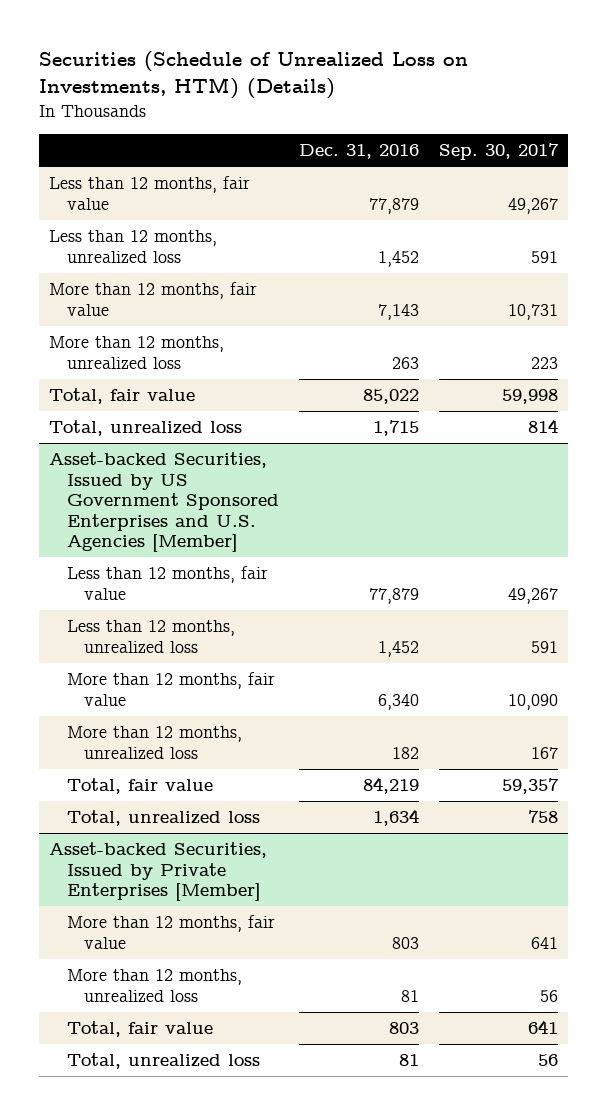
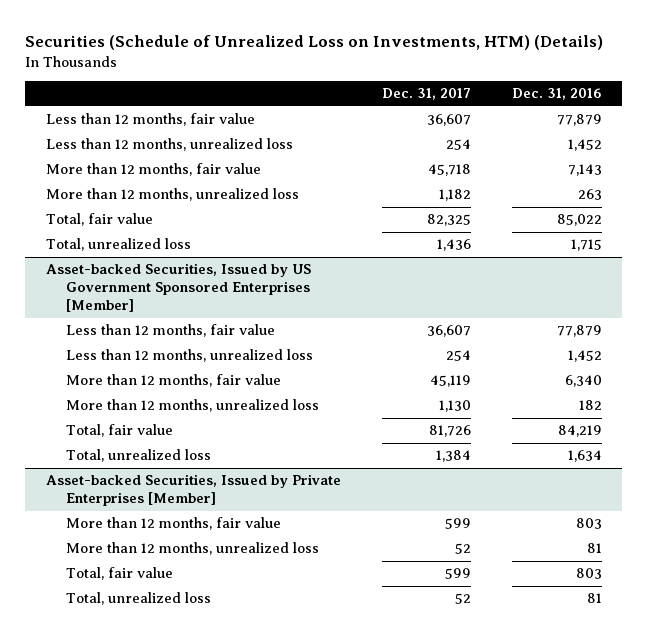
[438,143,559,161] Sep. 30, 2017 -> none
none -> [381,88,471,101] Dec. 31, 2017
[49,452,279,553] Asset-backed Securities, Issued by US Government Sponsored Enterprises and U.S. Agencies [Member] -> [45,263,311,313] Asset-backed Securities, Issued by US Government Sponsored Enterprises [Member]

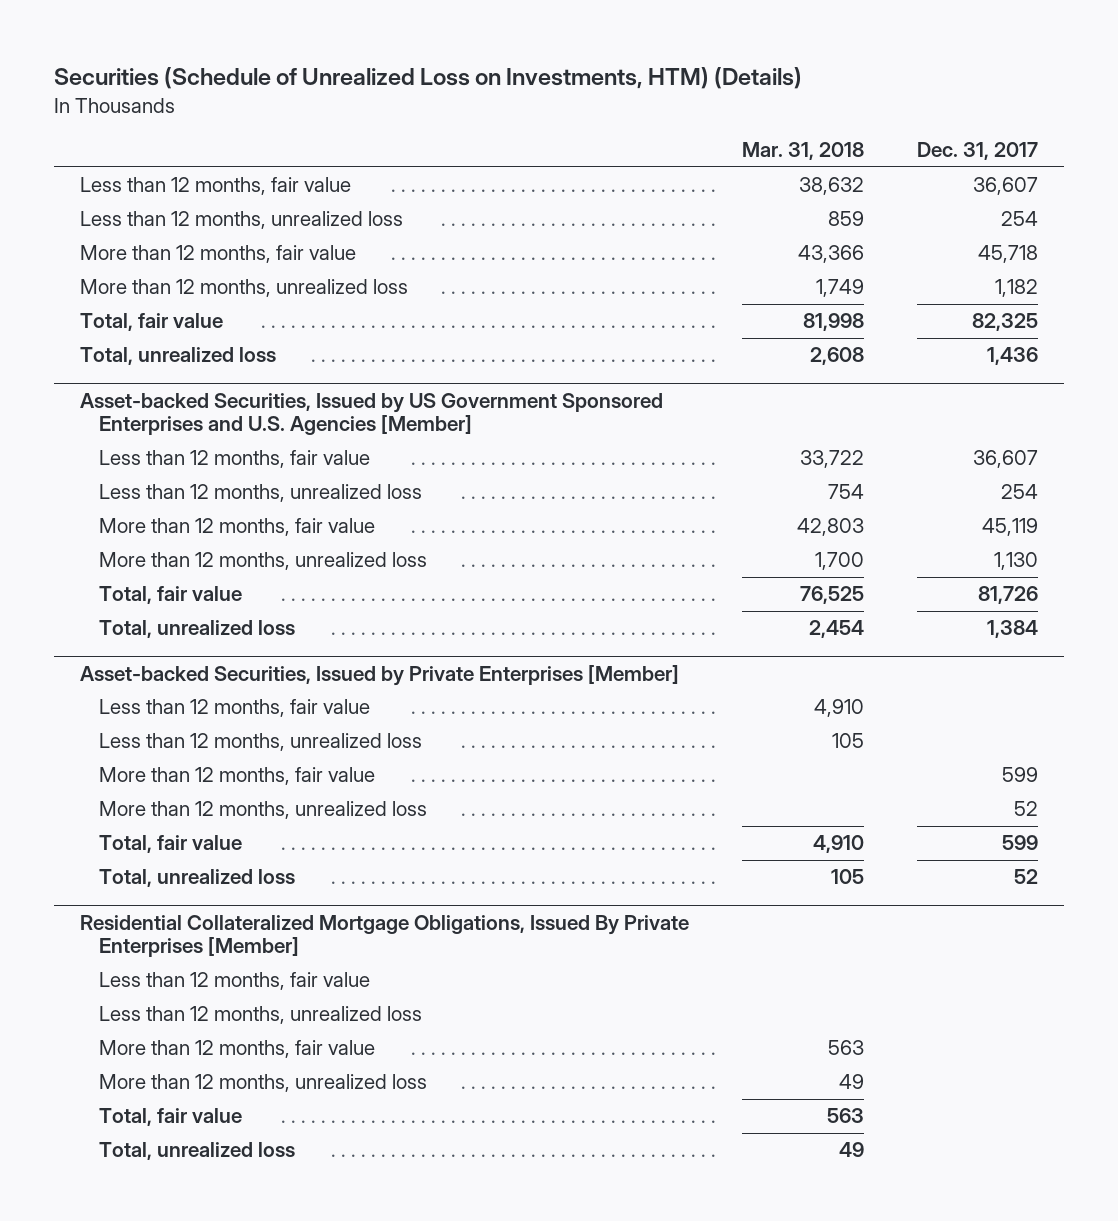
[511,88,602,101] Dec. 31, 2016 -> none
none -> [741,142,864,161] Mar. 31, 2018
[45,263,311,313] Asset-backed Securities, Issued by US Government Sponsored Enterprises [Member] -> [80,392,664,436] Asset-backed Securities, Issued by US Government Sponsored Enterprises and U.S. Agencies [Member]
none -> [99,699,371,718] Less than 12 months, fair value
none -> [99,733,423,752] Less than 12 months, unrealized loss
none -> [80,914,690,958] Residential Collateralized Mortgage Obligations, Issued By Private Enterprises [Member]
none -> [99,972,371,991] Less than 12 months, fair value
none -> [99,1006,423,1025] Less than 12 months, unrealized loss
none -> [99,1040,376,1059] More than 12 months, fair value
none -> [99,1074,428,1093] More than 12 months, unrealized loss
none -> [99,1108,243,1127] Total, fair value
none -> [99,1142,296,1161] Total, unrealized loss

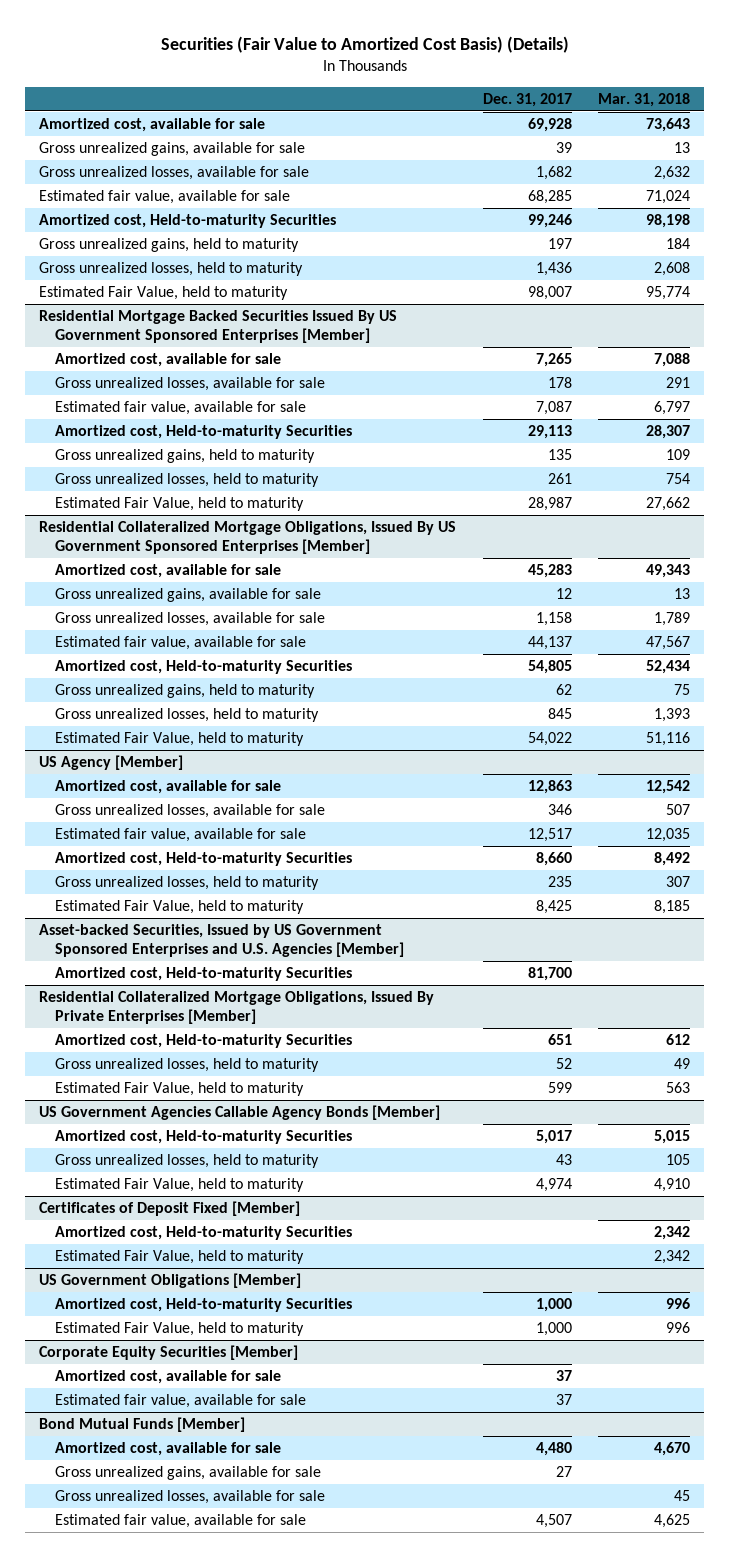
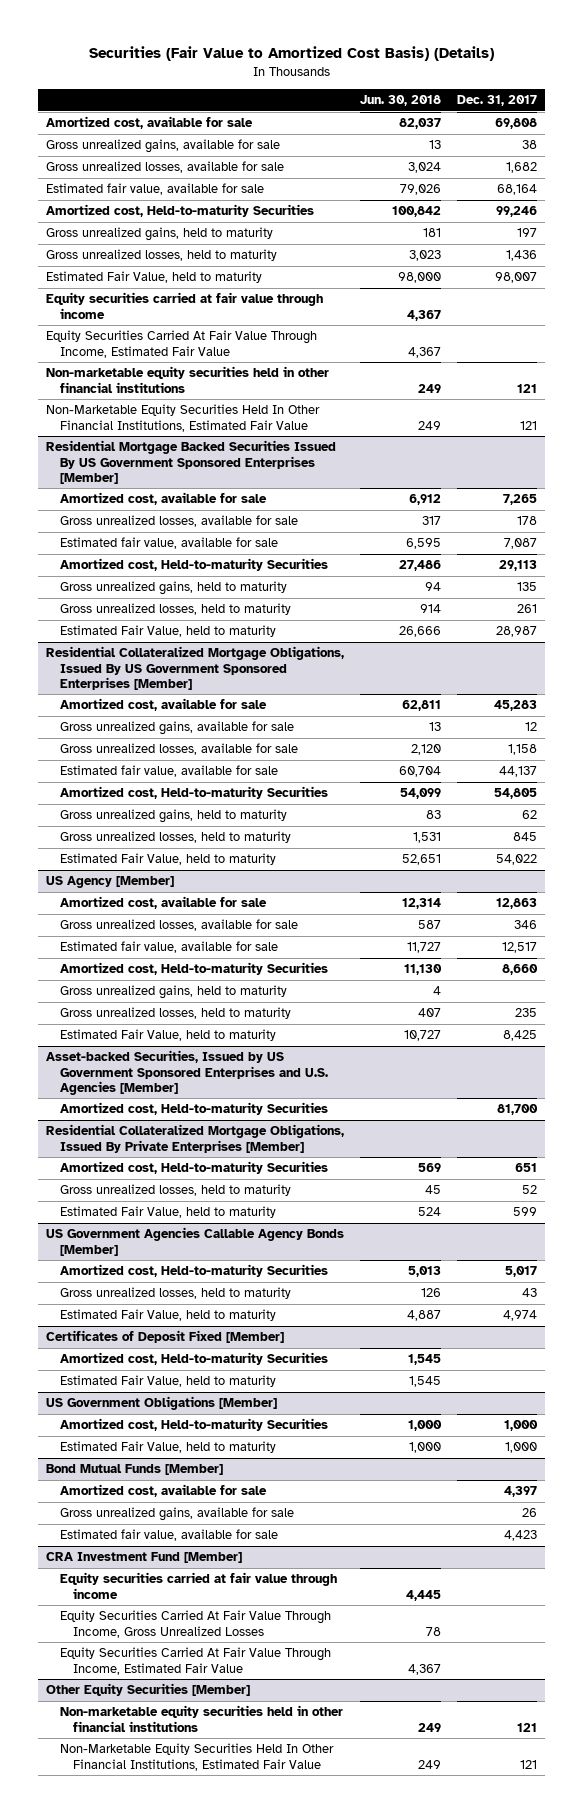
[598,92,691,107] Mar. 31, 2018 -> none
none -> [360,95,442,107] Jun. 30, 2018
[527,118,572,133] 69,928 -> [495,118,538,130] 69,808
[555,142,572,154] 39 -> [522,140,538,150] 38
[527,190,572,205] 68,285 -> [497,184,538,196] 68,164
none -> [46,292,324,319] Equity securities carried at fair value through income
none -> [46,330,318,358] Equity Securities Carried At Fair Value Through Income, Estimated Fair Value
none -> [46,366,330,393] Non-marketable equity securities held in other financial institutions
none -> [46,404,321,432] Non-Marketable Equity Securities Held In Other Financial Institutions, Estimated Fair Value
none -> [59,985,287,1000] Gross unrealized gains, held to maturity
[38,1345,298,1361] Corporate Equity Securities [Member] -> none
[54,1370,281,1385] Amortized cost, available for sale -> none
[54,1394,306,1409] Estimated fair value, available for sale -> none
[54,1490,325,1505] Gross unrealized losses, available for sale -> none
[535,1442,572,1457] 4,480 -> [504,1486,538,1498] 4,397
[555,1466,572,1478] 27 -> [522,1508,538,1518] 26
[535,1514,572,1529] 4,507 -> [504,1530,538,1542] 4,423
none -> [46,1552,243,1564] CRA Investment Fund [Member]
none -> [59,1572,337,1599] Equity securities carried at fair value through income
none -> [59,1610,331,1638] Equity Securities Carried At Fair Value Through Income, Gross Unrealized Losses
none -> [59,1647,331,1675] Equity Securities Carried At Fair Value Through Income, Estimated Fair Value
none -> [46,1683,251,1697] Other Equity Securities [Member]
none -> [59,1705,343,1732] Non-marketable equity securities held in other financial institutions
none -> [59,1743,334,1771] Non-Marketable Equity Securities Held In Other Financial Institutions, Estimated Fair Value

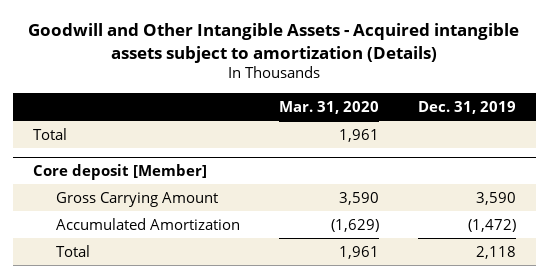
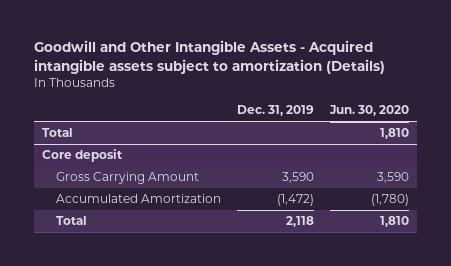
[278,100,379,114] Mar. 31, 2020 -> none
none -> [329,105,410,117] Jun. 30, 2020
[32,163,207,180] Core deposit [Member] -> [41,149,123,163] Core deposit

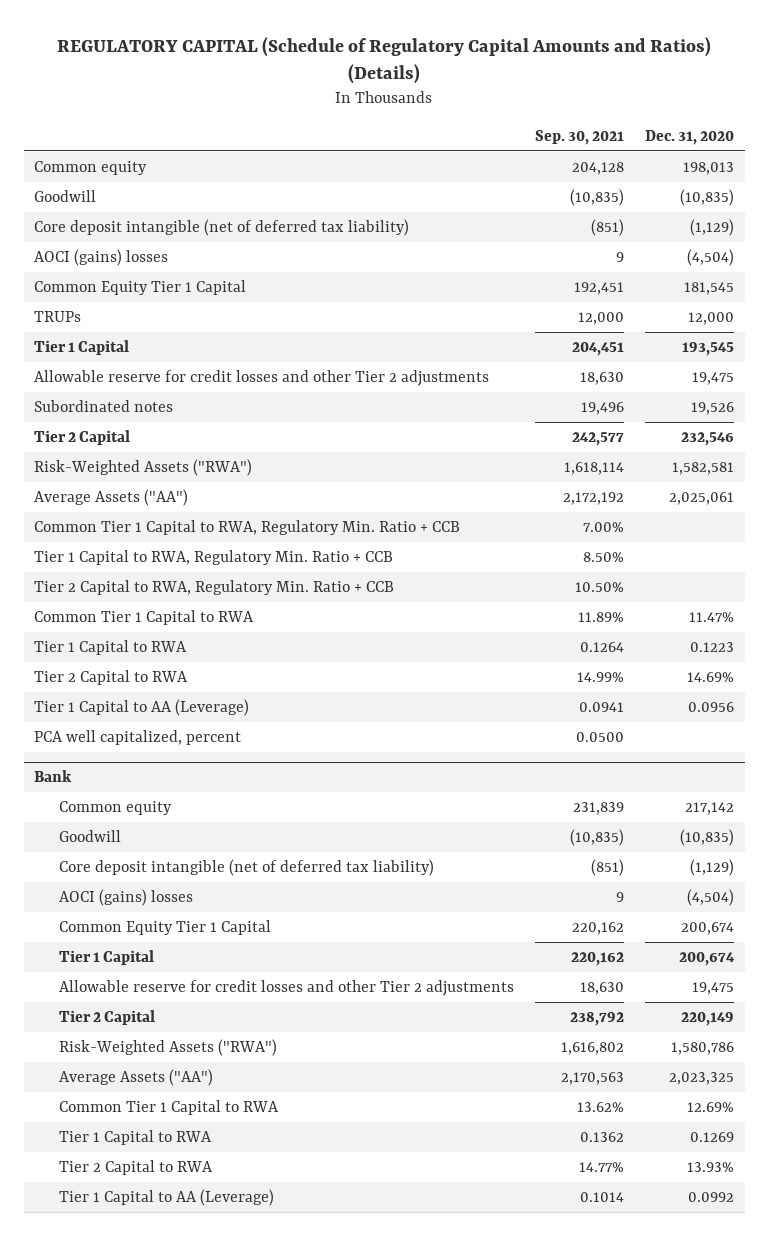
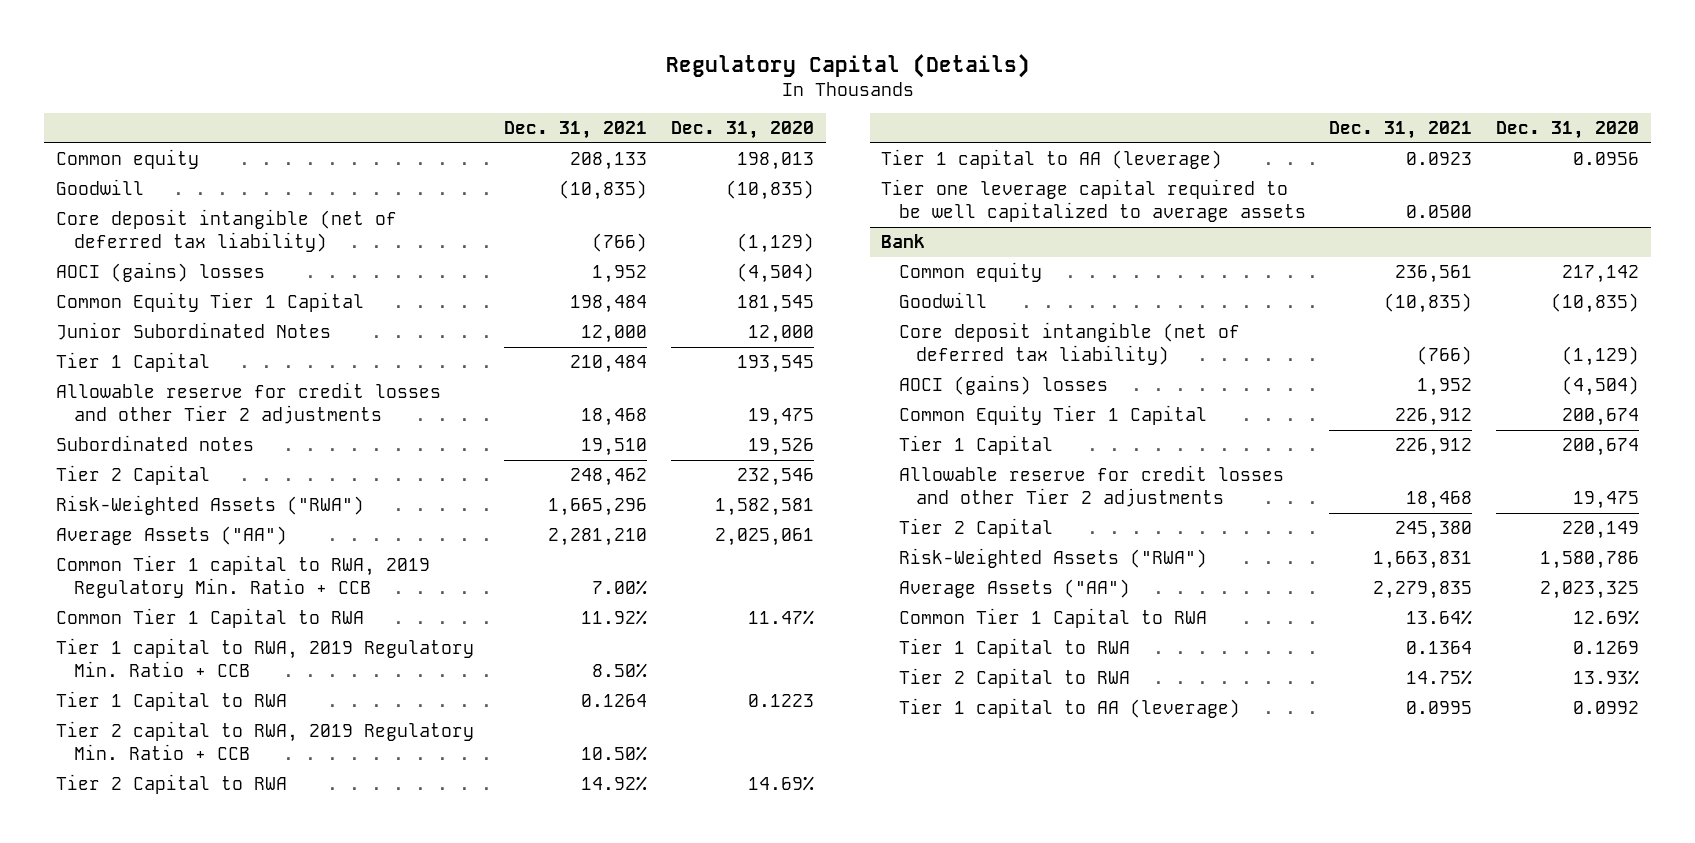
[57,36,712,85] REGULATORY CAPITAL (Schedule of Regulatory Capital Amounts and Ratios) (Details) -> [665,53,1030,78] Regulatory Capital (Details)
[535,130,625,146] Sep. 30, 2021 -> none
none -> [504,121,648,140] Dec. 31, 2021
[34,310,82,322] TRUPs -> [56,321,332,340] Junior Subordinated Notes
[34,549,394,565] Tier 1 Capital to RWA, Regulatory Min. Ratio + CCB -> none
[34,579,395,595] Tier 2 Capital to RWA, Regulatory Min. Ratio + CCB -> none
[34,519,461,535] Common Tier 1 Capital to RWA, Regulatory Min. Ratio + CCB -> [56,554,431,598] Common Tier 1 capital to RWA, 2019 Regulatory Min. Ratio + CCB
none -> [56,637,475,677] Tier 1 capital to RWA, 2019 Regulatory Min. Ratio + CCB
none -> [56,720,475,760] Tier 2 capital to RWA, 2019 Regulatory Min. Ratio + CCB
[34,698,250,716] Tier 1 Capital to AA (Leverage) -> [881,148,1223,169] Tier 1 capital to AA (leverage)
[34,729,242,745] PCA well capitalized, percent -> [881,178,1306,222] Tier one leverage capital required to be well capitalized to average assets
[59,1188,275,1206] Tier 1 Capital to AA (Leverage) -> [898,697,1240,718] Tier 1 capital to AA (leverage)

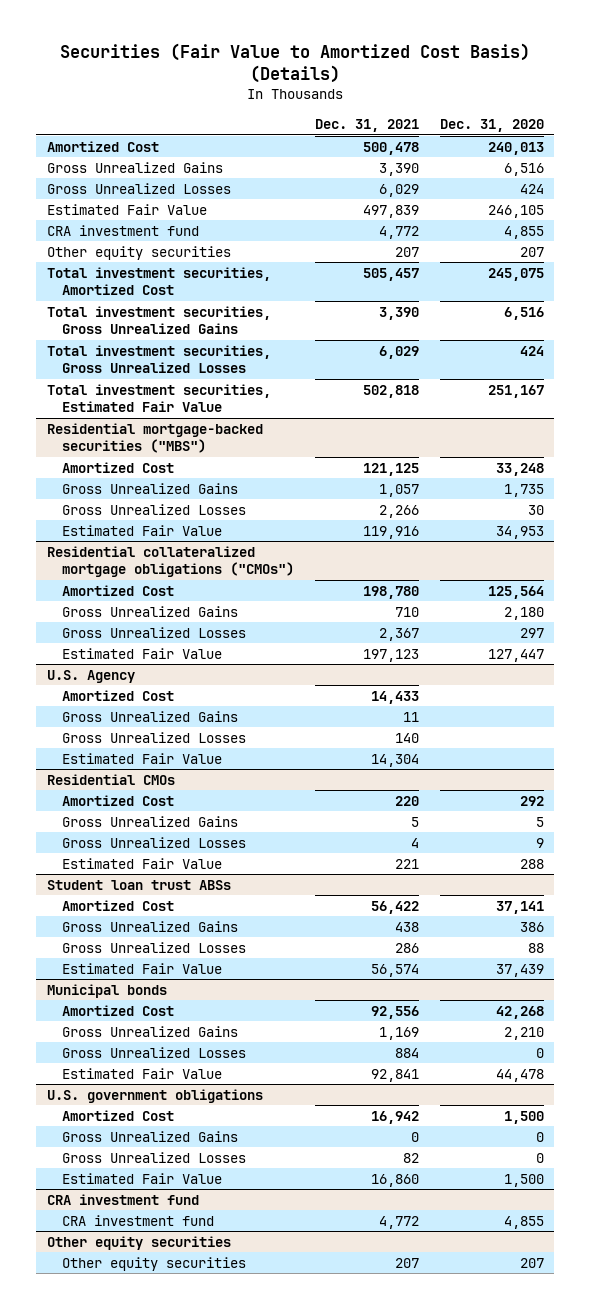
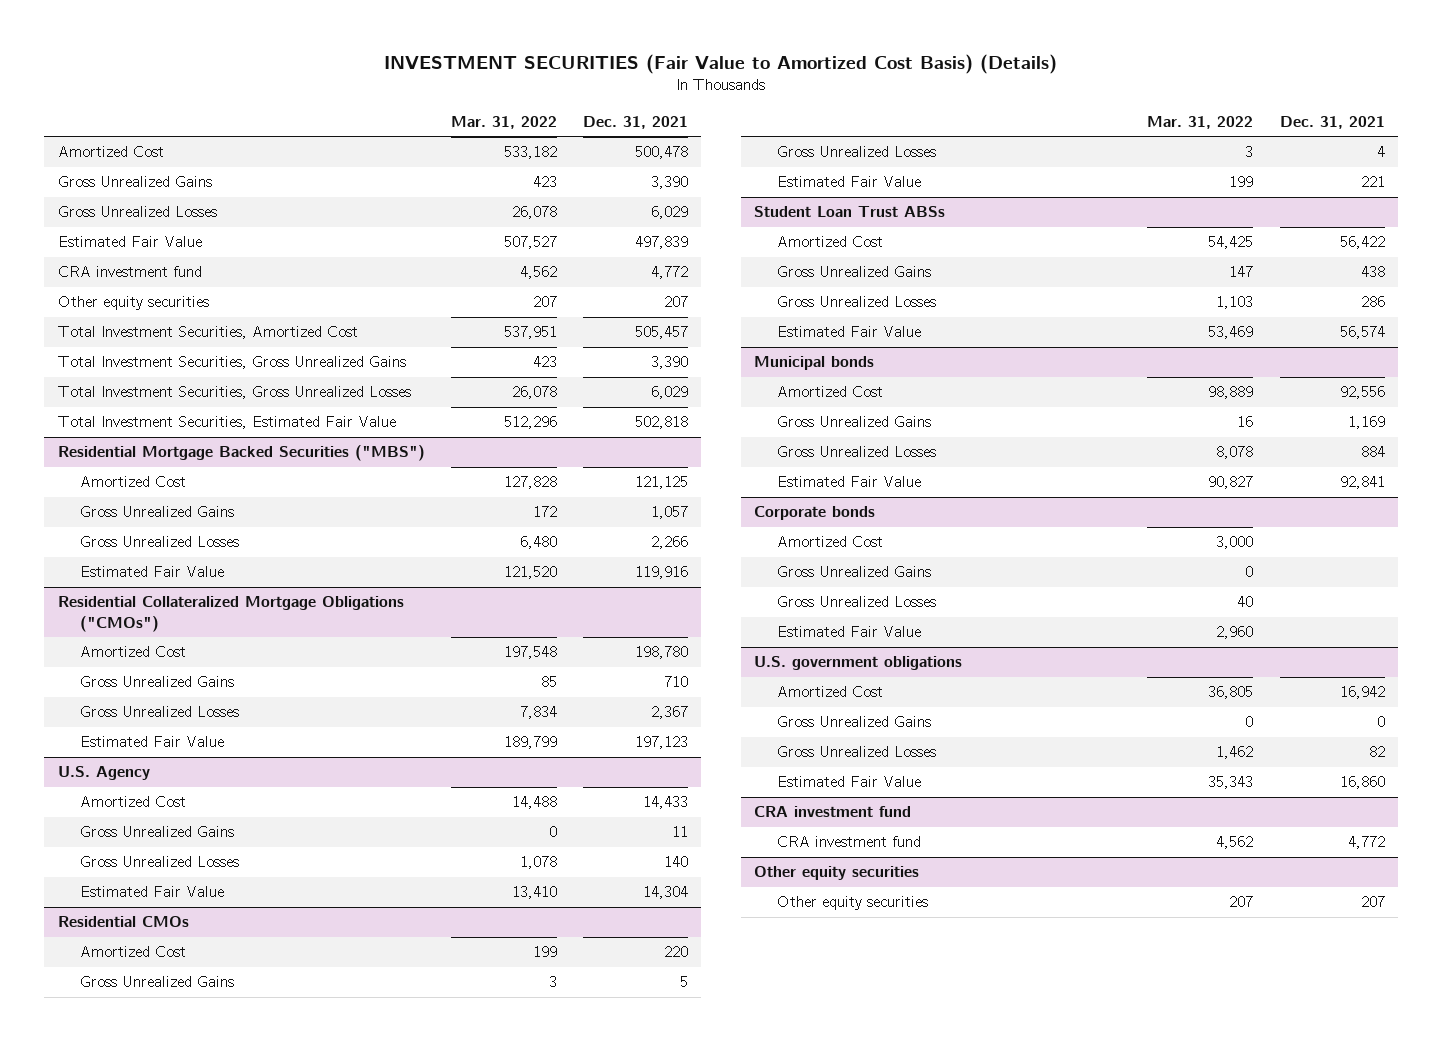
[60,43,531,84] Securities (Fair Value to Amortized Cost Basis) (Details) -> [384,54,1058,75] INVESTMENT SECURITIES (Fair Value to Amortized Cost Basis) (Details)
[439,119,544,133] Dec. 31, 2020 -> none
none -> [450,115,557,129] Mar. 31, 2022
[46,266,271,296] Total investment securities, Amortized Cost -> [57,326,358,340] Total Investment Securities, Amortized Cost
[46,305,271,335] Total investment securities, Gross Unrealized Gains -> [57,356,406,370] Total Investment Securities, Gross Unrealized Gains
[46,344,271,374] Total investment securities, Gross Unrealized Losses -> [57,386,411,400] Total Investment Securities, Gross Unrealized Losses
[46,383,271,413] Total investment securities, Estimated Fair Value -> [57,416,396,430] Total Investment Securities, Estimated Fair Value
[46,422,263,454] Residential mortgage-backed securities ("MBS") -> [57,445,425,462] Residential Mortgage Backed Securities ("MBS")
[46,545,295,578] Residential collateralized mortgage obligations ("CMOs") -> [57,596,404,632] Residential Collateralized Mortgage Obligations ("CMOs")
[46,879,231,890] Student loan trust ABSs -> [754,206,946,218] Student Loan Trust ABSs
none -> [754,506,876,521] Corporate bonds
none -> [776,536,883,548] Amortized Cost
none -> [776,566,931,578] Gross Unrealized Gains
none -> [776,596,936,608] Gross Unrealized Losses
none -> [776,626,921,638] Estimated Fair Value

